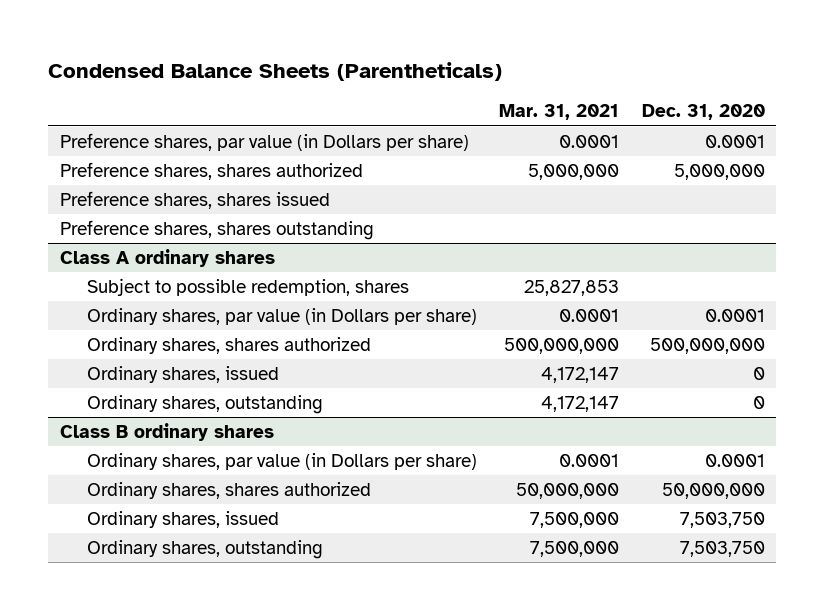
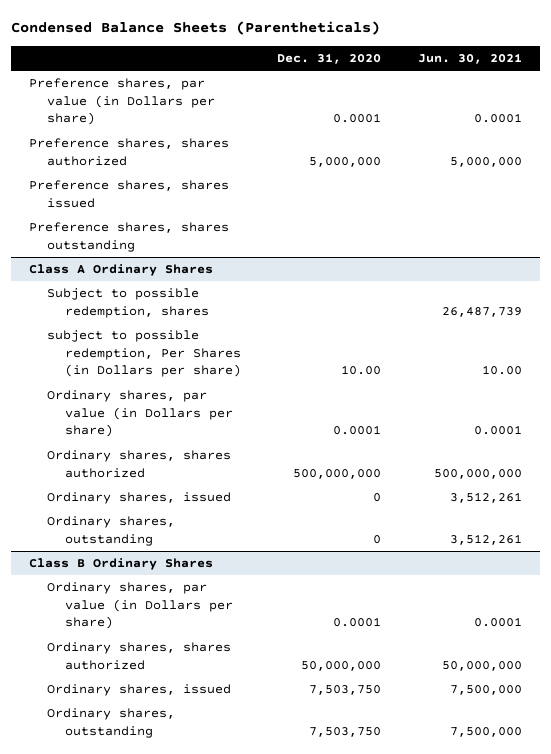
[499,104,620,121] Mar. 31, 2021 -> none
none -> [417,53,522,65] Jun. 30, 2021
[59,249,275,268] Class A ordinary shares -> [29,264,214,277] Class A Ordinary Shares
none -> [47,330,242,378] subject to possible redemption, Per Shares (in Dollars per share)
[59,423,274,442] Class B ordinary shares -> [29,558,214,571] Class B Ordinary Shares

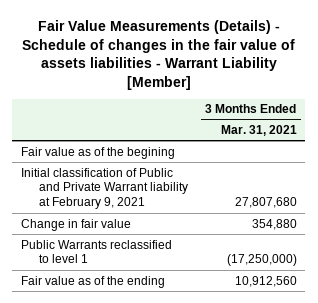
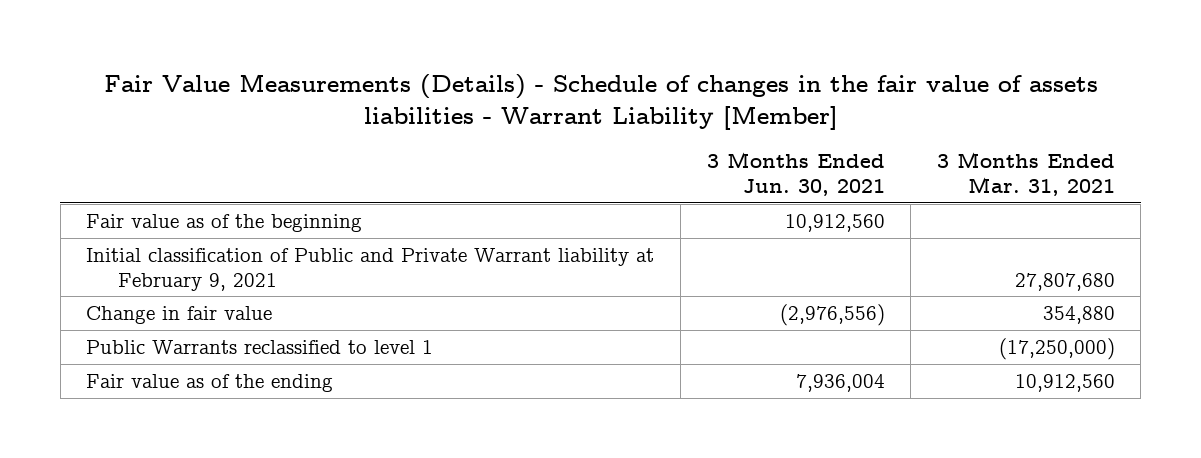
none -> [706,152,885,197] 3 Months Ended Jun. 30, 2021
[21,146,176,159] Fair value as of the begining -> [86,213,363,232] Fair value as of the beginning

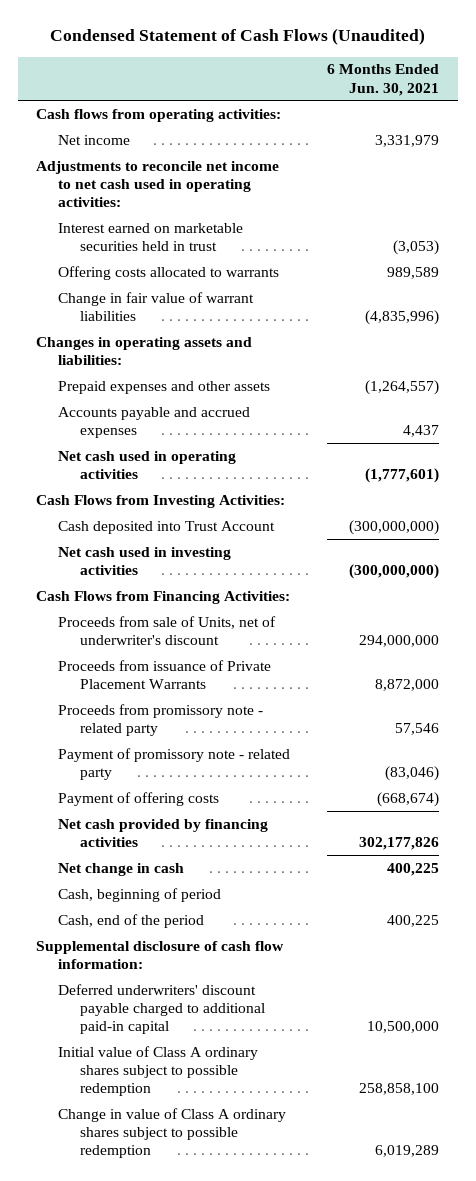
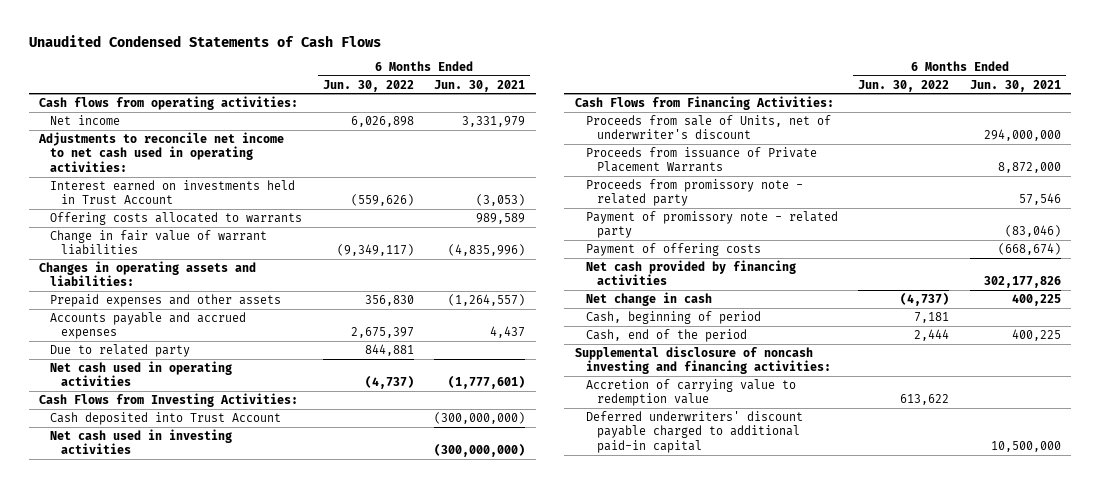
[49,28,425,46] Condensed Statement of Cash Flows (Unaudited) -> [28,34,381,47] Unaudited Condensed Statements of Cash Flows
none -> [322,79,414,92] Jun. 30, 2022
[58,222,244,251] Interest earned on marketable securities held in trust -> [50,179,296,205] Interest earned on investments held in Trust Account
none -> [50,343,191,357] Due to related party
[36,940,285,969] Supplemental disclosure of cash flow information: -> [574,345,831,375] Supplemental disclosure of noncash investing and financing activities:
none -> [585,378,796,407] Accretion of carrying value to redemption value
[58,1045,259,1096] Initial value of Class A ordinary shares subject to possible redemption -> none
[58,1107,287,1158] Change in value of Class A ordinary shares subject to possible redemption -> none

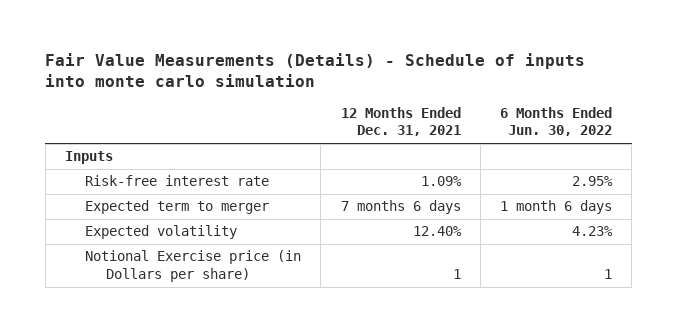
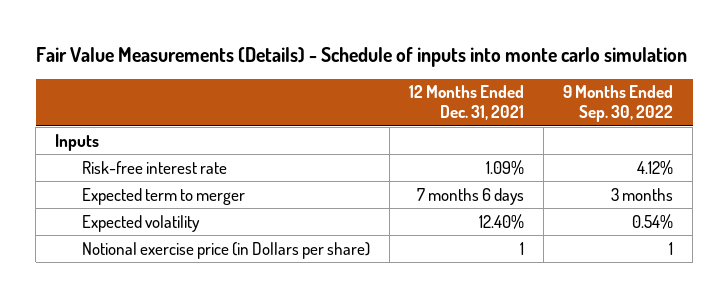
[500,106,613,137] 6 Months Ended Jun. 30, 2022 -> none
none -> [562,85,673,123] 9 Months Ended Sep. 30, 2022
[85,250,302,282] Notional Exercise price (in Dollars per share) -> [81,241,370,259] Notional exercise price (in Dollars per share)

